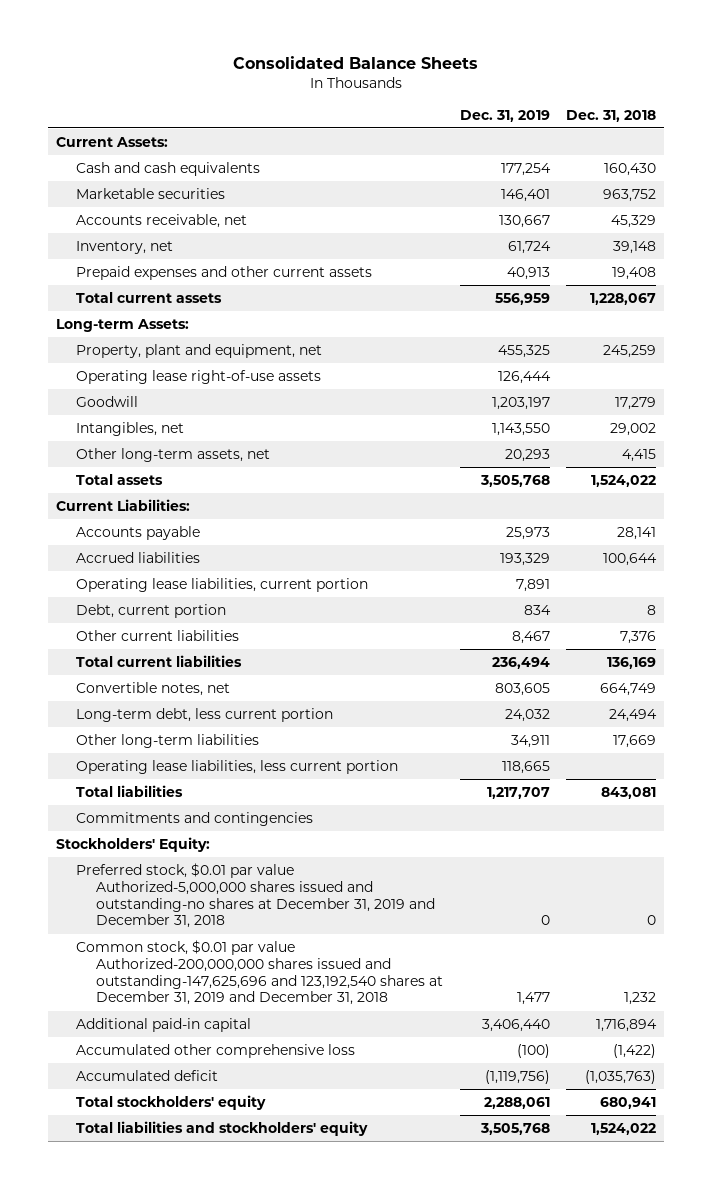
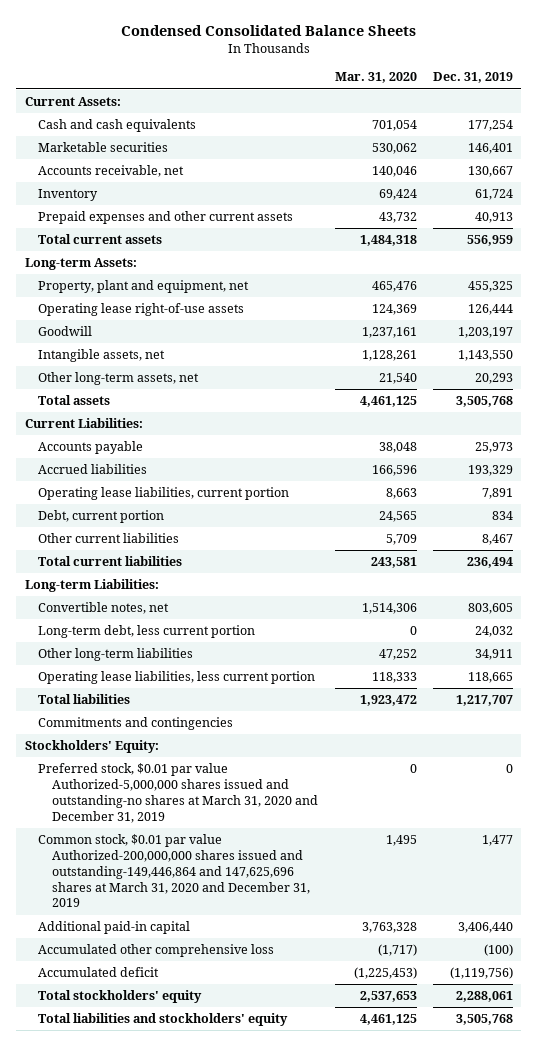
[233,56,479,70] Consolidated Balance Sheets -> [120,24,416,36] Condensed Consolidated Balance Sheets
[566,109,657,122] Dec. 31, 2018 -> none
none -> [334,72,417,84] Mar. 31, 2020
[76,240,174,254] Inventory, net -> [38,189,99,202] Inventory
[76,421,185,436] Intangibles, net -> [38,349,166,363] Intangible assets, net
none -> [24,579,159,593] Long-term Liabilities:
[76,862,436,929] Preferred stock, $0.01 par value Authorized-5,000,000 shares issued and outstanding-no shares at December 31, 2019 and December 31, 2018 -> [38,763,319,823] Preferred stock, $0.01 par value Authorized-5,000,000 shares issued and outstanding-no shares at March 31, 2020 and December 31, 2019
[76,939,444,1006] Common stock, $0.01 par value Authorized-200,000,000 shares issued and outstanding-147,625,696 and 123,192,540 shares at December 31, 2019 and December 31, 2018 -> [38,834,311,908] Common stock, $0.01 par value Authorized-200,000,000 shares issued and outstanding-149,446,864 and 147,625,696 shares at March 31, 2020 and December 31, 2019

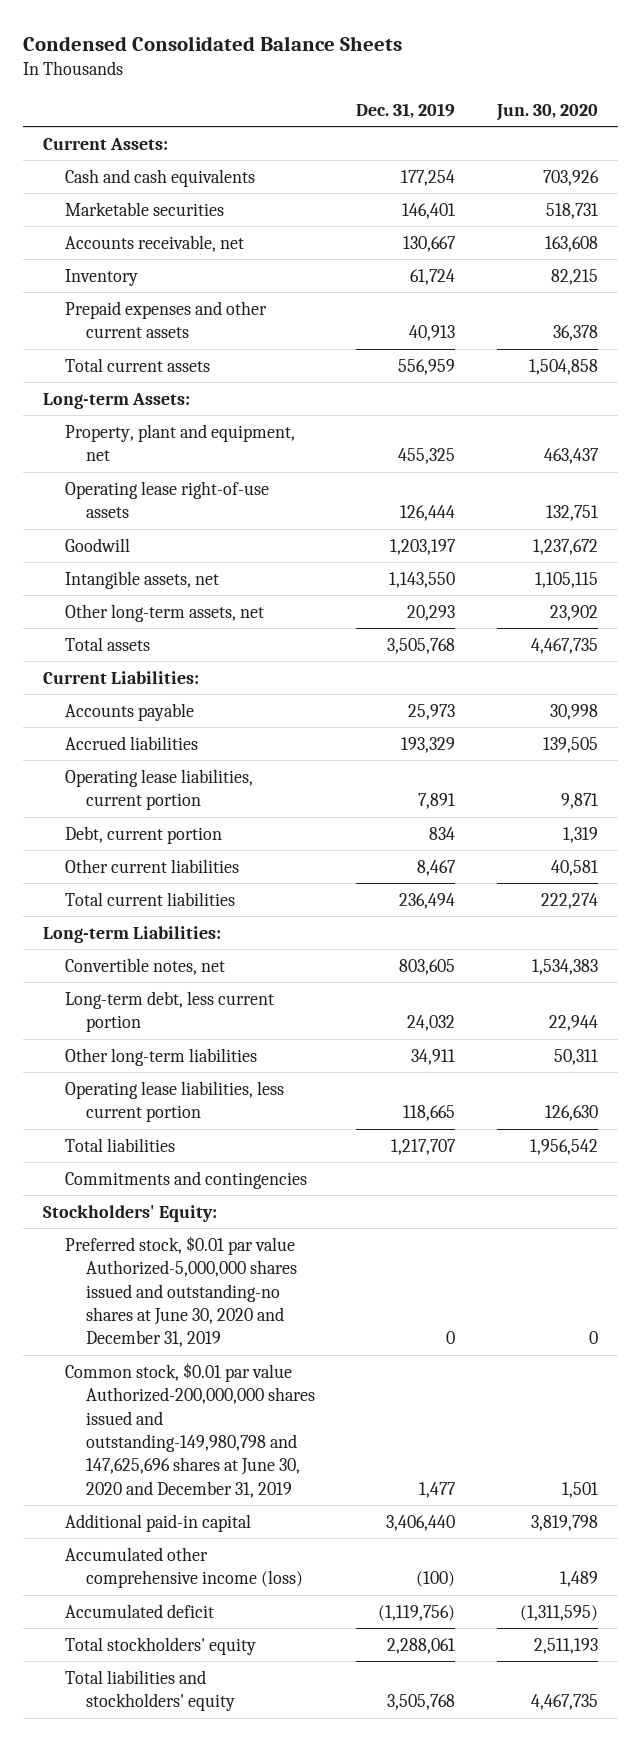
[334,72,417,84] Mar. 31, 2020 -> none
none -> [495,103,598,121] Jun. 30, 2020
[38,763,319,823] Preferred stock, $0.01 par value Authorized-5,000,000 shares issued and outstanding-no shares at March 31, 2020 and December 31, 2019 -> [64,1235,297,1348] Preferred stock, $0.01 par value Authorized-5,000,000 shares issued and outstanding-no shares at June 30, 2020 and December 31, 2019
[38,834,311,908] Common stock, $0.01 par value Authorized-200,000,000 shares issued and outstanding-149,446,864 and 147,625,696 shares at March 31, 2020 and December 31, 2019 -> [64,1362,315,1498] Common stock, $0.01 par value Authorized-200,000,000 shares issued and outstanding-149,980,798 and 147,625,696 shares at June 30, 2020 and December 31, 2019
[38,944,275,958] Accumulated other comprehensive loss -> [64,1546,303,1589] Accumulated other comprehensive income (loss)

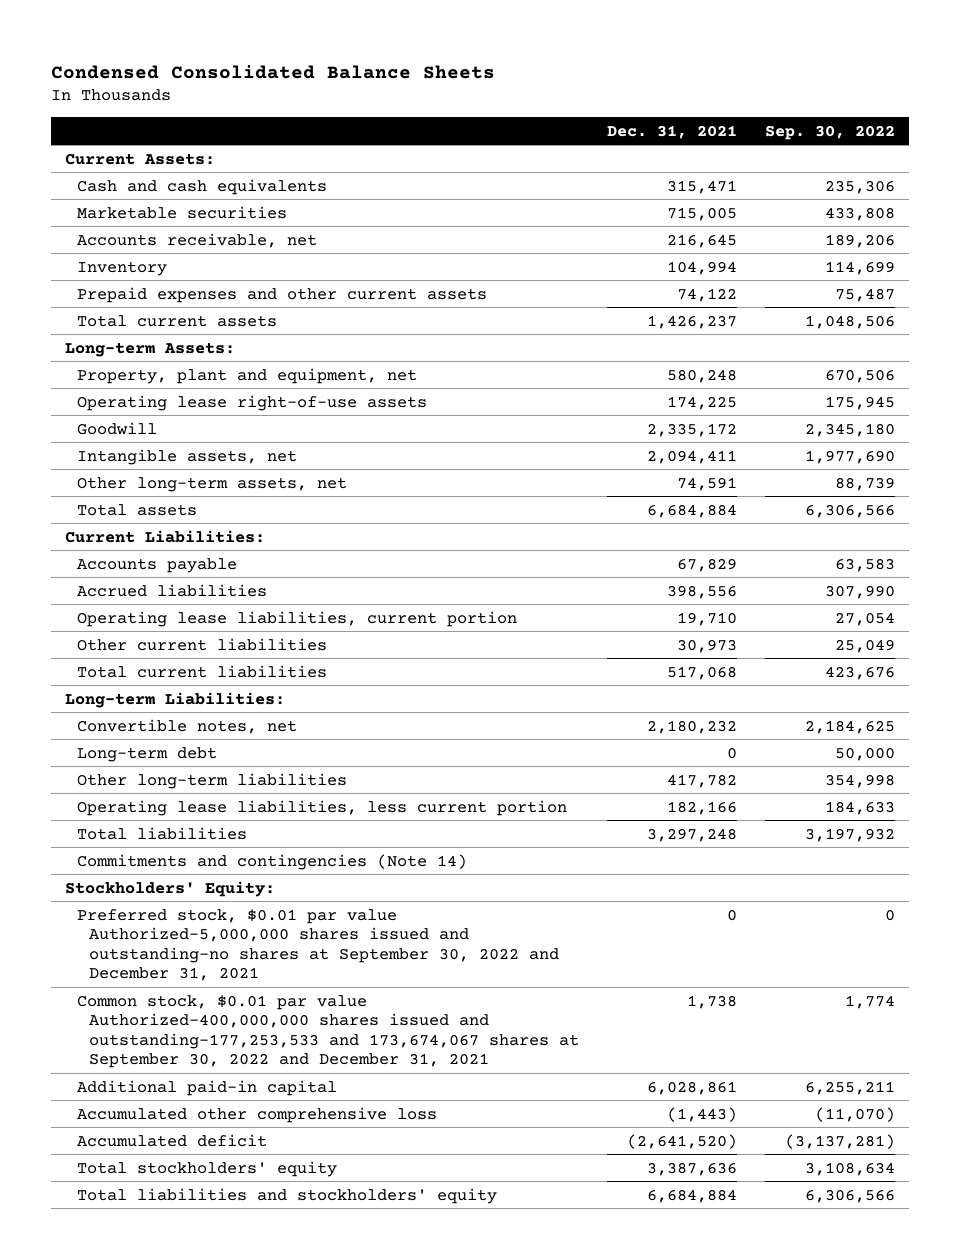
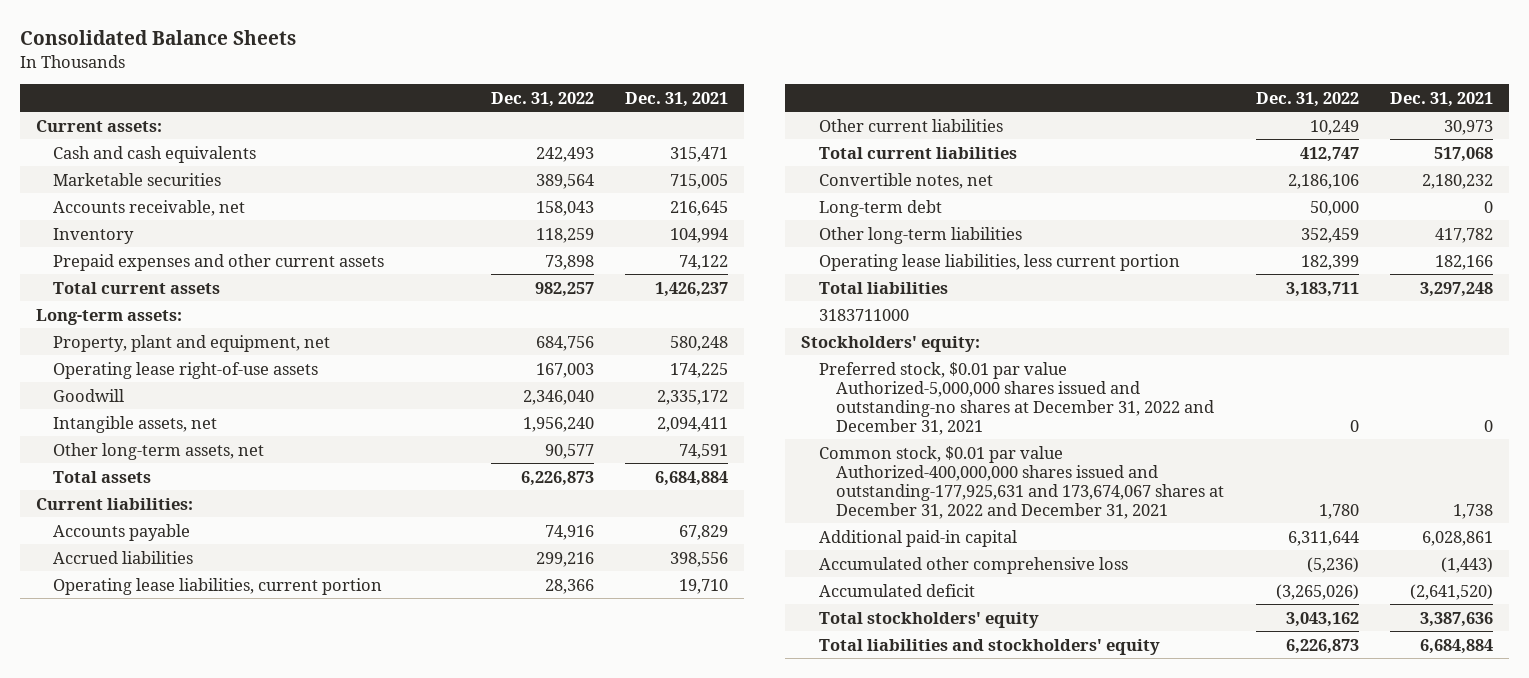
[51,64,496,79] Condensed Consolidated Balance Sheets -> [19,30,296,46] Consolidated Balance Sheets
[764,124,895,140] Sep. 30, 2022 -> none
none -> [490,91,594,107] Dec. 31, 2022
[65,152,216,165] Current Assets: -> [35,119,162,132] Current assets:
[65,341,236,357] Long-term Assets: -> [35,308,182,325] Long-term assets:
[65,529,266,543] Current Liabilities: -> [35,497,193,510] Current liabilities:
[65,691,286,708] Long-term Liabilities: -> none
[77,853,468,870] Commitments and contingencies (Note 14) -> [818,308,909,321] 3183711000
[65,880,276,897] Stockholders' Equity: -> [800,335,980,352] Stockholders' equity:
[77,908,560,982] Preferred stock, $0.01 par value Authorized-5,000,000 shares issued and outstanding-no shares at September 30, 2022 and December 31, 2021 -> [818,361,1215,435] Preferred stock, $0.01 par value Authorized-5,000,000 shares issued and outstanding-no shares at December 31, 2022 and December 31, 2021
[77,994,580,1069] Common stock, $0.01 par value Authorized-400,000,000 shares issued and outstanding-177,253,533 and 173,674,067 shares at September 30, 2022 and December 31, 2021 -> [818,445,1225,519] Common stock, $0.01 par value Authorized-400,000,000 shares issued and outstanding-177,925,631 and 173,674,067 shares at December 31, 2022 and December 31, 2021

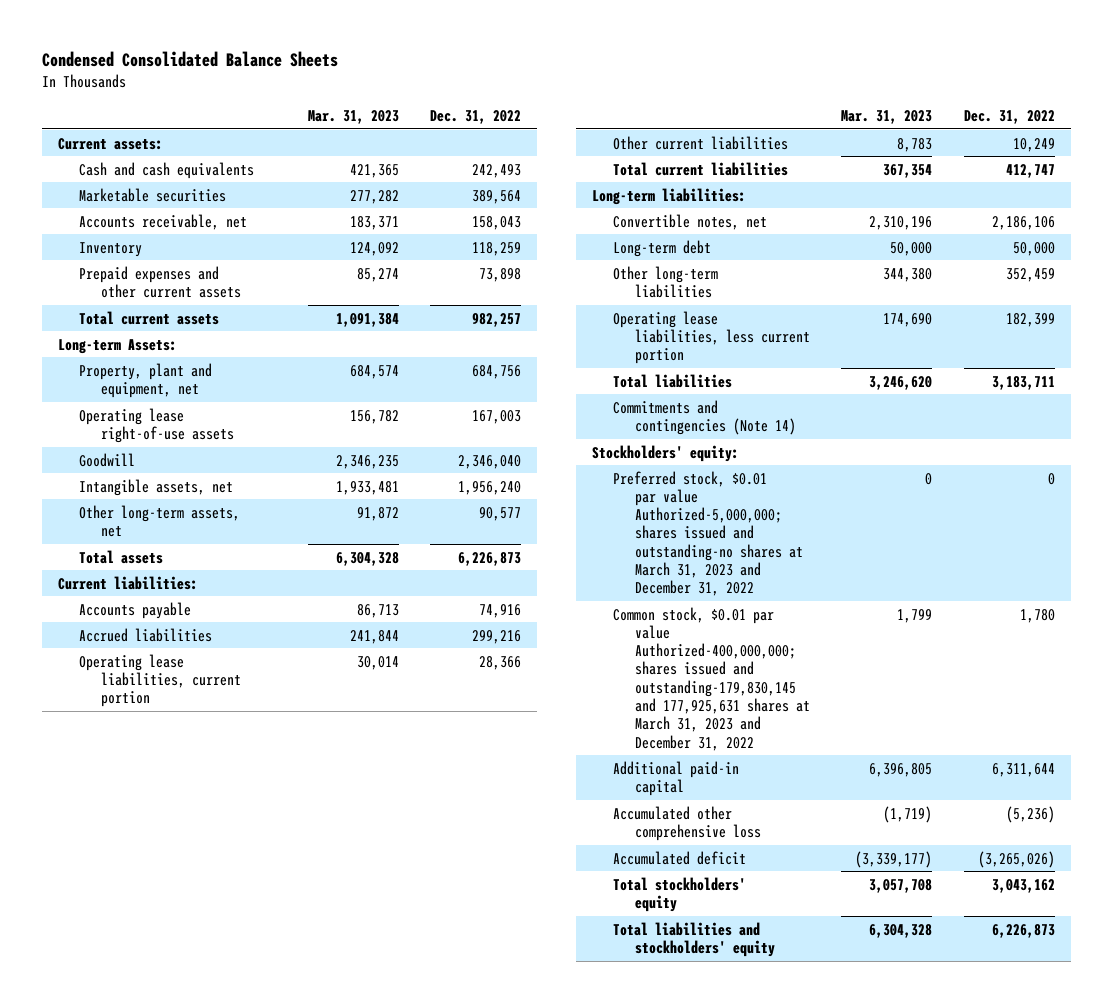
[19,30,296,46] Consolidated Balance Sheets -> [42,51,339,68] Condensed Consolidated Balance Sheets
[625,91,729,107] Dec. 31, 2021 -> none
none -> [307,110,399,125] Mar. 31, 2023
[35,308,182,325] Long-term assets: -> [57,338,177,354] Long-term Assets:
none -> [591,187,746,205] Long-term liabilities:
[818,308,909,321] 3183711000 -> [613,399,796,435] Commitments and contingencies (Note 14)
[818,361,1215,435] Preferred stock, $0.01 par value Authorized-5,000,000 shares issued and outstanding-no shares at December 31, 2022 and December 31, 2021 -> [613,470,803,597] Preferred stock, $0.01 par value Authorized-5,000,000; shares issued and outstanding-no shares at March 31, 2023 and December 31, 2022
[818,445,1225,519] Common stock, $0.01 par value Authorized-400,000,000 shares issued and outstanding-177,925,631 and 173,674,067 shares at December 31, 2022 and December 31, 2021 -> [613,606,810,751] Common stock, $0.01 par value Authorized-400,000,000; shares issued and outstanding-179,830,145 and 177,925,631 shares at March 31, 2023 and December 31, 2022

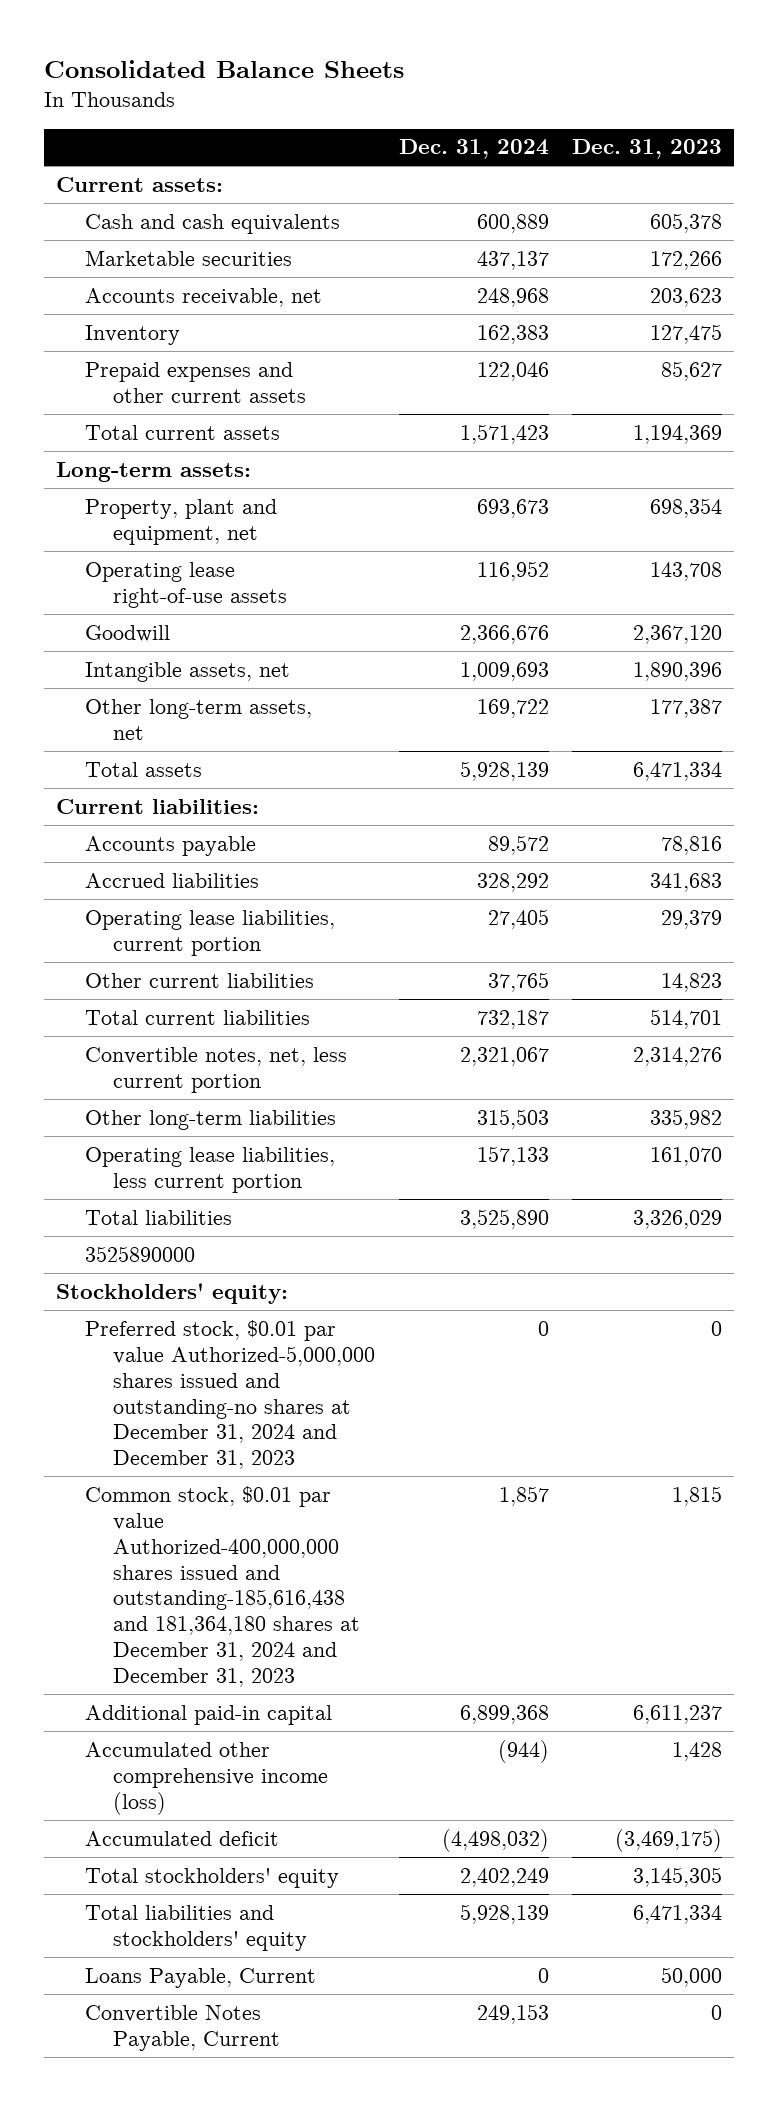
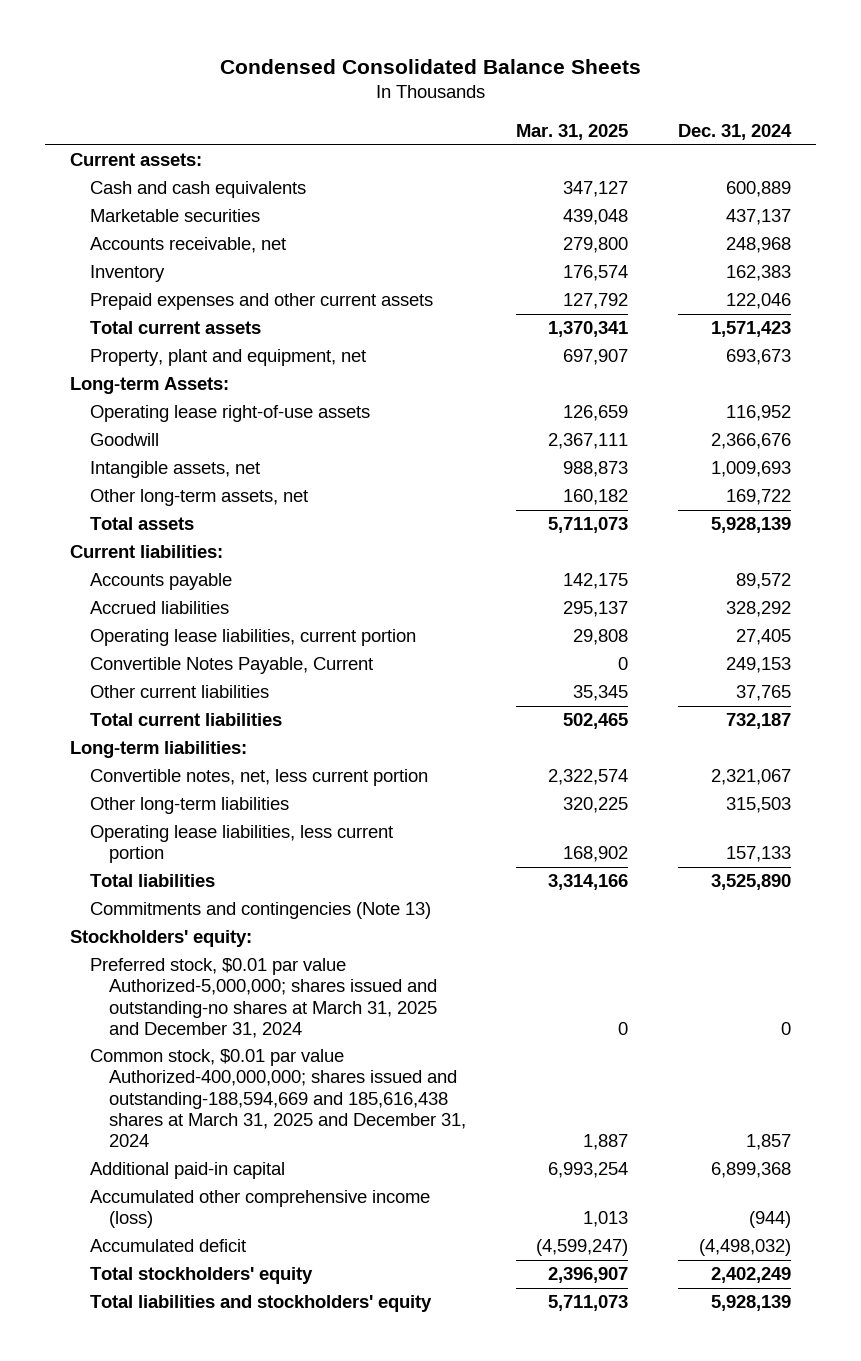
[44,59,405,78] Consolidated Balance Sheets -> [219,58,641,74] Condensed Consolidated Balance Sheets
[572,139,723,160] Dec. 31, 2023 -> none
none -> [516,123,629,140] Mar. 31, 2025
[56,461,252,482] Long-term assets: -> none
none -> [70,377,230,395] Long-term Assets:
[84,2004,280,2051] Convertible Notes Payable, Current -> [89,657,373,675] Convertible Notes Payable, Current
none -> [70,741,248,759] Long-term liabilities:
[84,1245,195,1262] 3525890000 -> [89,902,431,920] Commitments and contingencies (Note 13)
[84,1319,375,1470] Preferred stock, $0.01 par value Authorized-5,000,000 shares issued and outstanding-no shares at December 31, 2024 and December 31, 2023 -> [89,958,438,1038] Preferred stock, $0.01 par value Authorized-5,000,000; shares issued and outstanding-no shares at March 31, 2025 and December 31, 2024
[84,1485,360,1688] Common stock, $0.01 par value Authorized-400,000,000 shares issued and outstanding-185,616,438 and 181,364,180 shares at December 31, 2024 and December 31, 2023 -> [89,1049,467,1147] Common stock, $0.01 par value Authorized-400,000,000; shares issued and outstanding-188,594,669 and 185,616,438 shares at March 31, 2025 and December 31, 2024
[84,1967,316,1988] Loans Payable, Current -> none

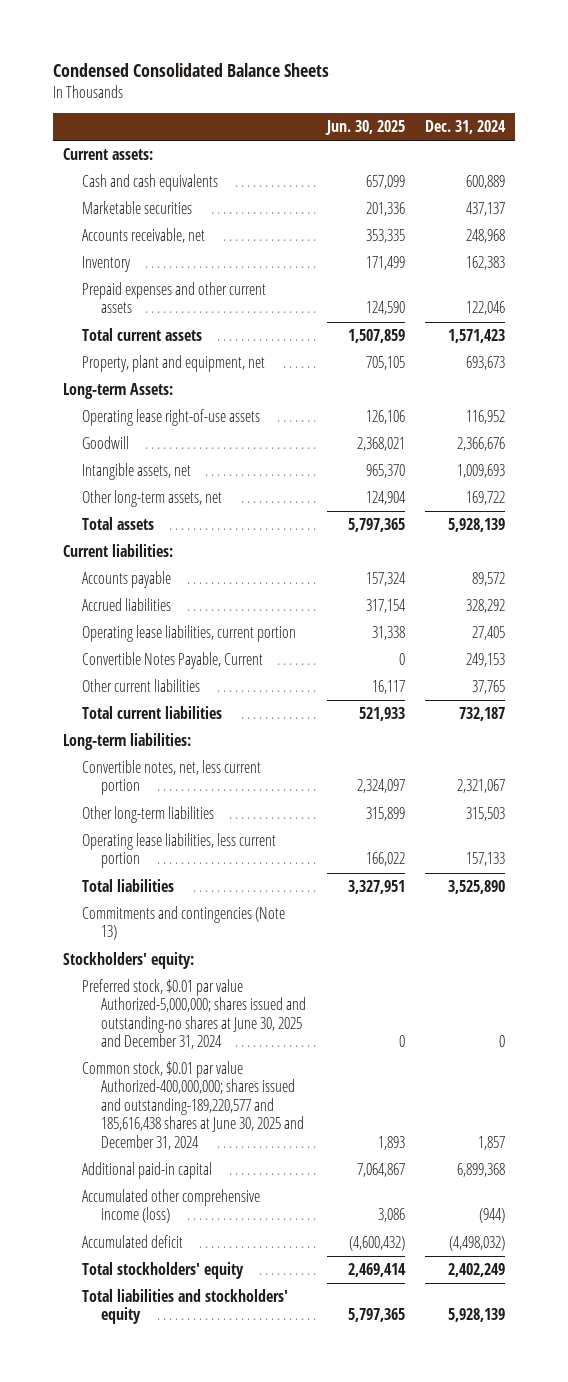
[516,123,629,140] Mar. 31, 2025 -> none
none -> [324,119,405,135] Jun. 30, 2025
[89,958,438,1038] Preferred stock, $0.01 par value Authorized-5,000,000; shares issued and outstanding-no shares at March 31, 2025 and December 31, 2024 -> [82,979,307,1050] Preferred stock, $0.01 par value Authorized-5,000,000; shares issued and outstanding-no shares at June 30, 2025 and December 31, 2024
[89,1049,467,1147] Common stock, $0.01 par value Authorized-400,000,000; shares issued and outstanding-188,594,669 and 185,616,438 shares at March 31, 2025 and December 31, 2024 -> [82,1061,305,1150] Common stock, $0.01 par value Authorized-400,000,000; shares issued and outstanding-189,220,577 and 185,616,438 shares at June 30, 2025 and December 31, 2024

